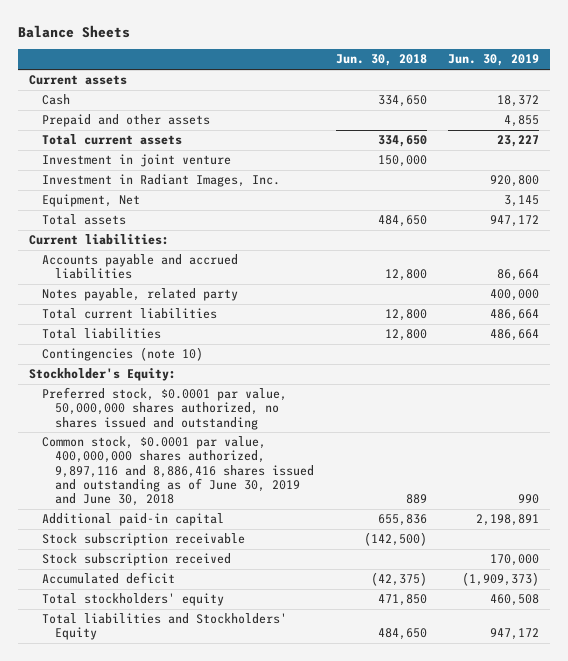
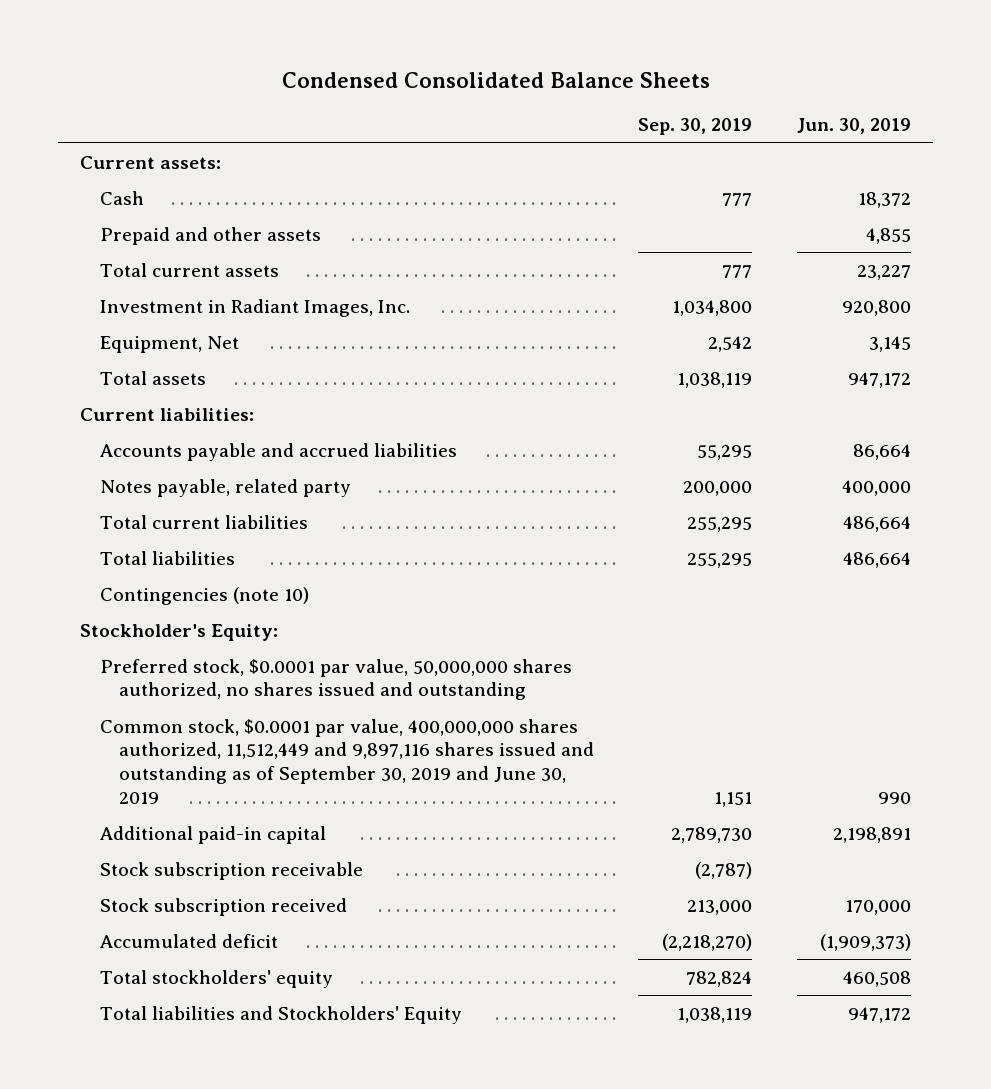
[17,24,130,38] Balance Sheets -> [281,71,710,88] Condensed Consolidated Balance Sheets
[335,54,427,67] Jun. 30, 2018 -> none
none -> [638,118,753,136] Sep. 30, 2019
[28,75,127,86] Current assets -> [80,155,222,169] Current assets:
[41,154,231,168] Investment in joint venture -> none
[41,436,315,507] Common stock, $0.0001 par value, 400,000,000 shares authorized, 9,897,116 and 8,886,416 shares issued and outstanding as of June 30, 2019 and June 30, 2018 -> [99,718,594,804] Common stock, $0.0001 par value, 400,000,000 shares authorized, 11,512,449 and 9,897,116 shares issued and outstanding as of September 30, 2019 and June 30, 2019

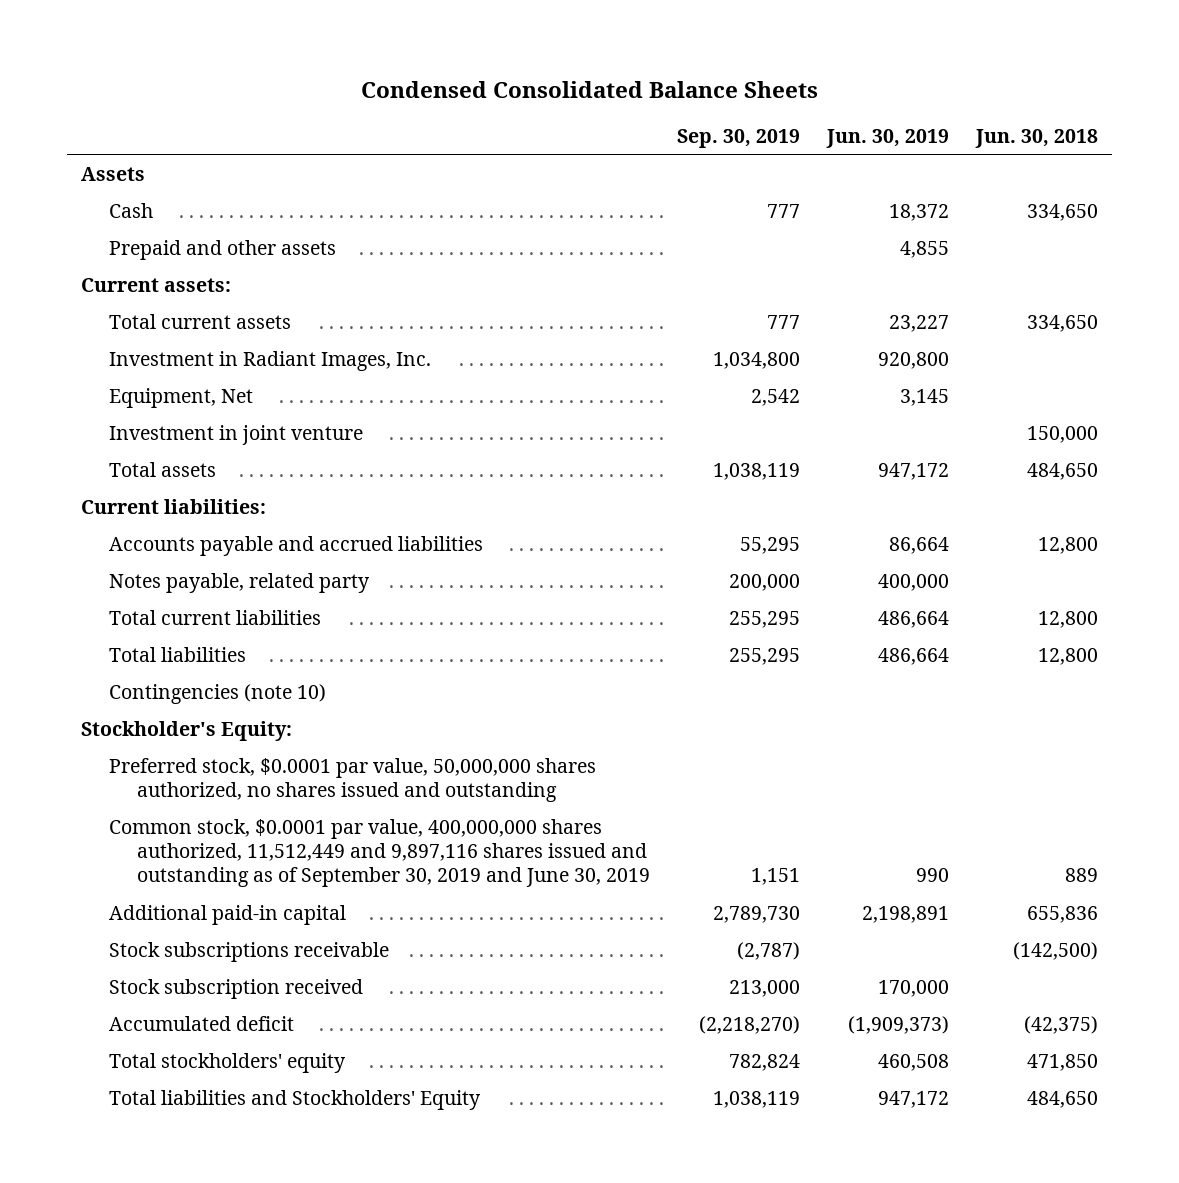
none -> [975,128,1099,148] Jun. 30, 2018
none -> [80,166,145,181] Assets
[80,155,222,169] Current assets: -> [80,277,231,292] Current assets:
none -> [109,424,364,445] Investment in joint venture
[99,861,363,880] Stock subscription receivable -> [109,941,390,962] Stock subscriptions receivable

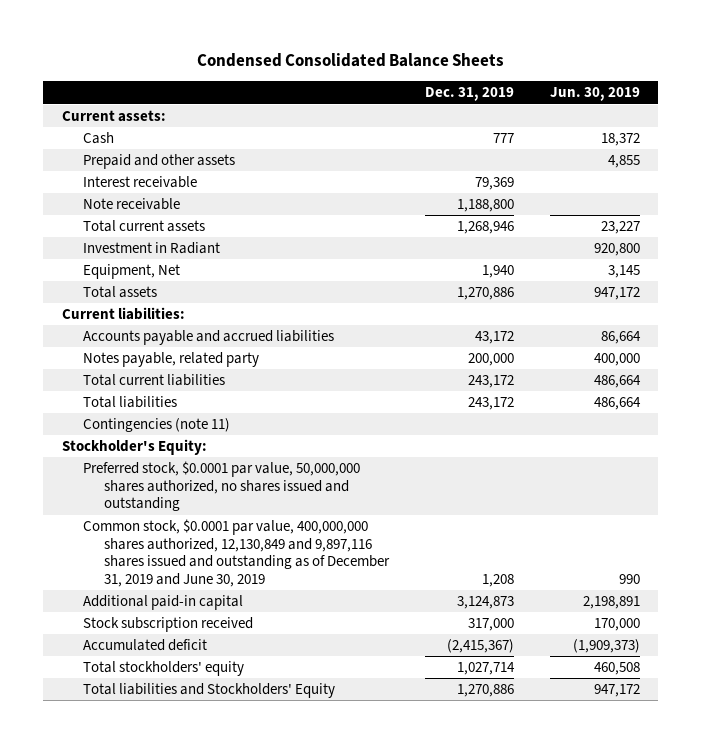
[677,128,801,148] Sep. 30, 2019 -> none
[975,128,1099,148] Jun. 30, 2018 -> none
none -> [425,87,515,102] Dec. 31, 2019
[80,166,145,181] Assets -> none
[80,277,231,292] Current assets: -> [61,110,166,123] Current assets:
none -> [82,176,197,189] Interest receivable
none -> [82,198,180,211] Note receivable
[109,350,432,371] Investment in Radiant Images, Inc. -> [82,242,220,255] Investment in Radiant
[109,424,364,445] Investment in joint venture -> none
[109,683,327,704] Contingencies (note 10) -> [82,418,230,433] Contingencies (note 11)
[109,818,651,888] Common stock, $0.0001 par value, 400,000,000 shares authorized, 11,512,449 and 9,897,116 shares issued and outstanding as of September 30, 2019 and June 30, 2019 -> [82,519,391,587] Common stock, $0.0001 par value, 400,000,000 shares authorized, 12,130,849 and 9,897,116 shares issued and outstanding as of December 31, 2019 and June 30, 2019
[109,941,390,962] Stock subscriptions receivable -> none

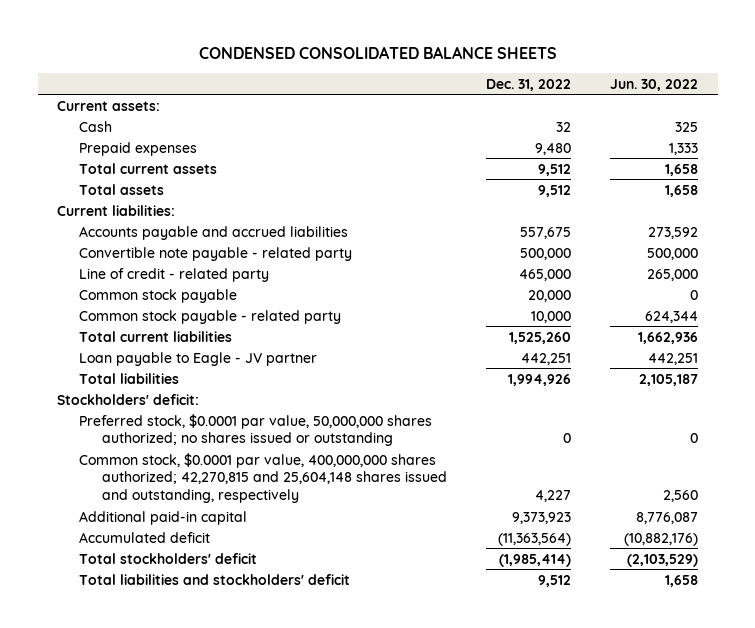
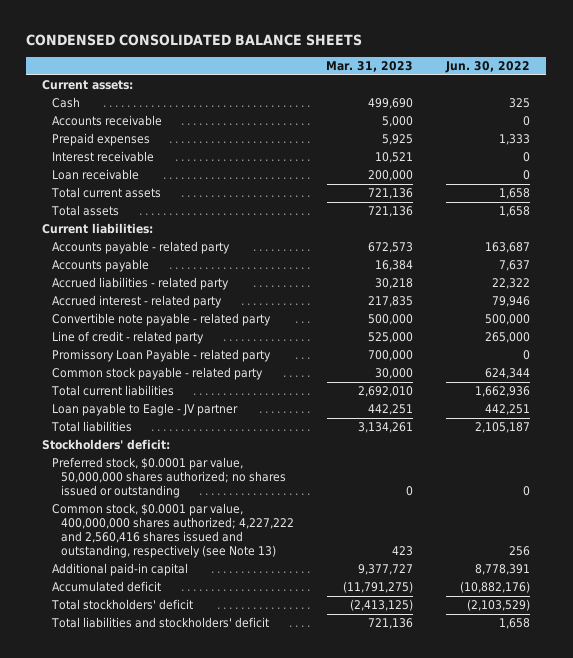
[485,78,571,91] Dec. 31, 2022 -> none
none -> [326,61,414,73] Mar. 31, 2023
none -> [51,115,162,127] Accounts receivable
none -> [51,151,154,163] Interest receivable
none -> [51,169,139,181] Loan receivable
none -> [51,241,230,255] Accounts payable - related party
[79,225,349,240] Accounts payable and accrued liabilities -> [51,259,149,273] Accounts payable
[648,226,699,239] 273,592 -> [499,260,531,272] 7,637
none -> [51,277,229,291] Accrued liabilities - related party
none -> [51,295,222,309] Accrued interest - related party
[79,288,238,303] Common stock payable -> none
none -> [51,349,271,363] Promissory Loan Payable - related party
[79,452,447,504] Common stock, $0.0001 par value, 400,000,000 shares authorized; 42,270,815 and 25,604,148 shares issued and outstanding, respectively -> [51,503,294,558] Common stock, $0.0001 par value, 400,000,000 shares authorized; 4,227,222 and 2,560,416 shares issued and outstanding, respectively (see Note 13)
[663,490,699,503] 2,560 -> [509,545,531,556] 256
[636,511,699,524] 8,776,087 -> [475,564,531,576] 8,778,391

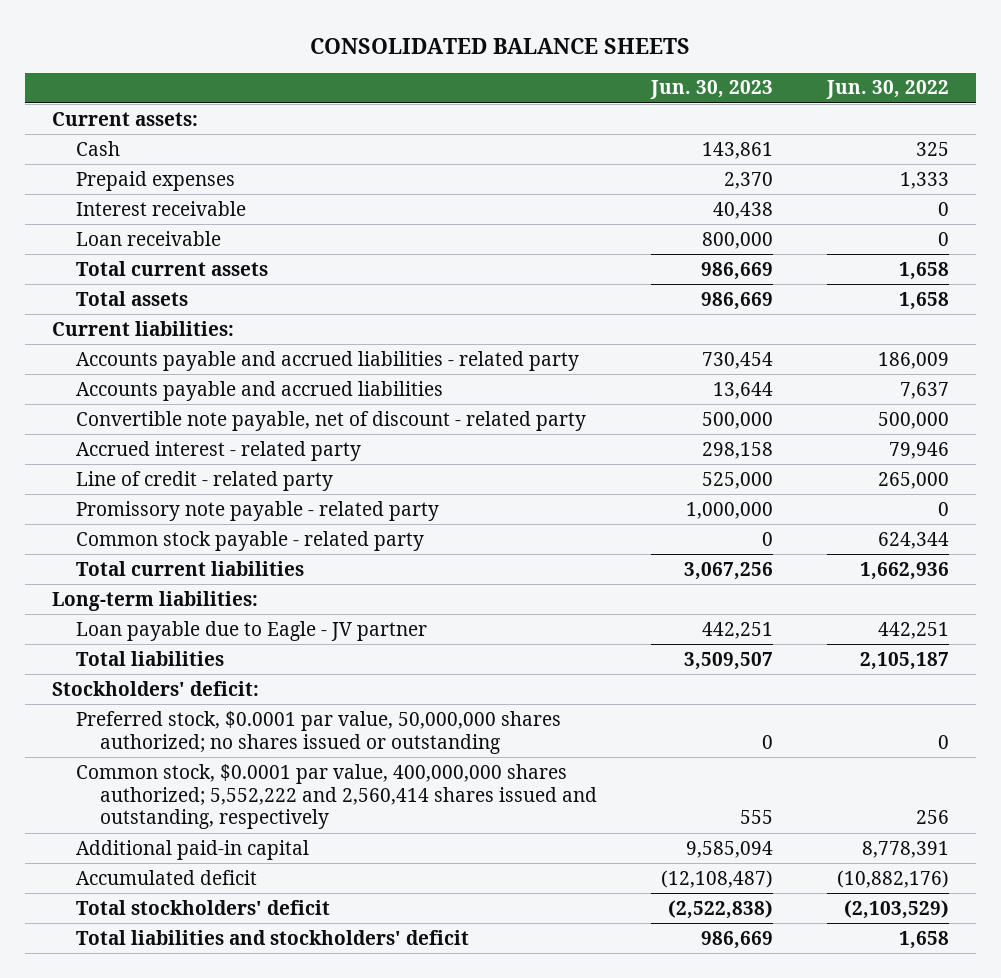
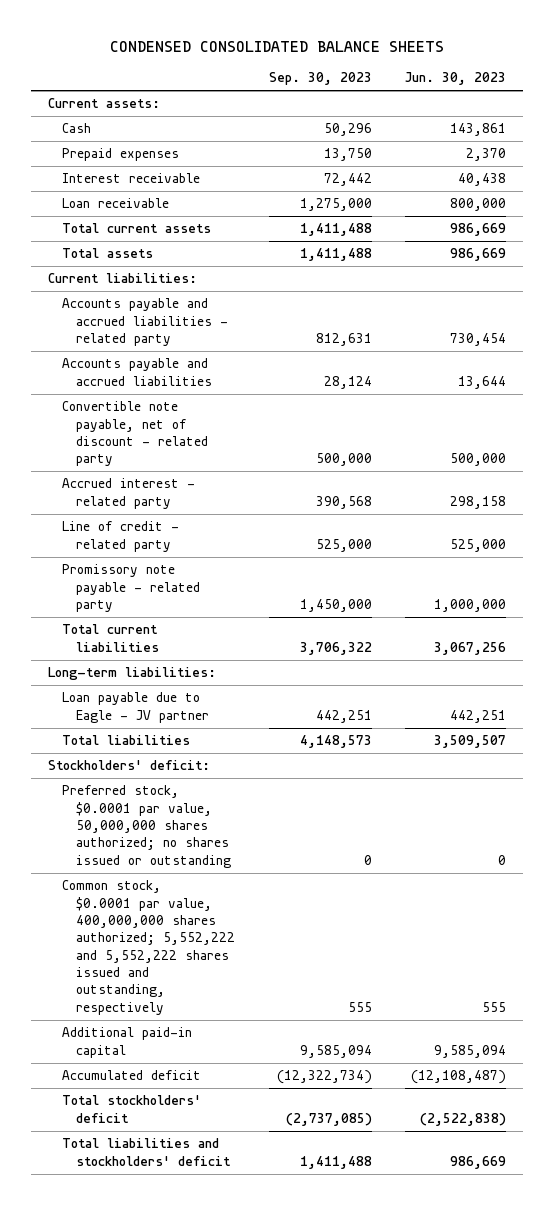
[310,37,691,54] CONSOLIDATED BALANCE SHEETS -> [110,40,445,52] CONDENSED CONSOLIDATED BALANCE SHEETS
[826,80,950,100] Jun. 30, 2022 -> none
none -> [268,72,372,86] Sep. 30, 2023
[75,530,424,551] Common stock payable - related party -> none
[75,763,598,830] Common stock, $0.0001 par value, 400,000,000 shares authorized; 5,552,222 and 2,560,414 shares issued and outstanding, respectively -> [61,880,235,1015] Common stock, $0.0001 par value, 400,000,000 shares authorized; 5,552,222 and 5,552,222 shares issued and outstanding, respectively

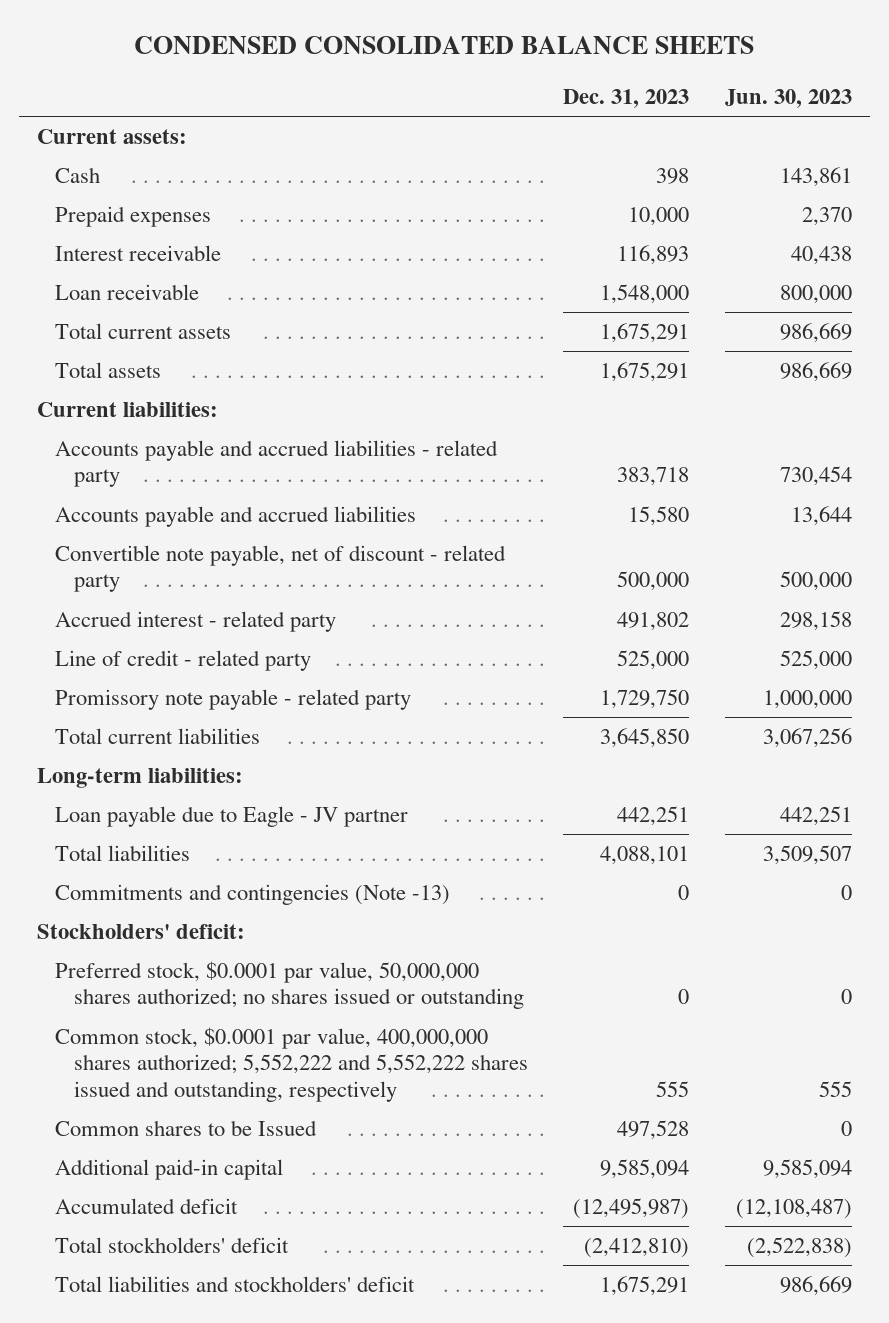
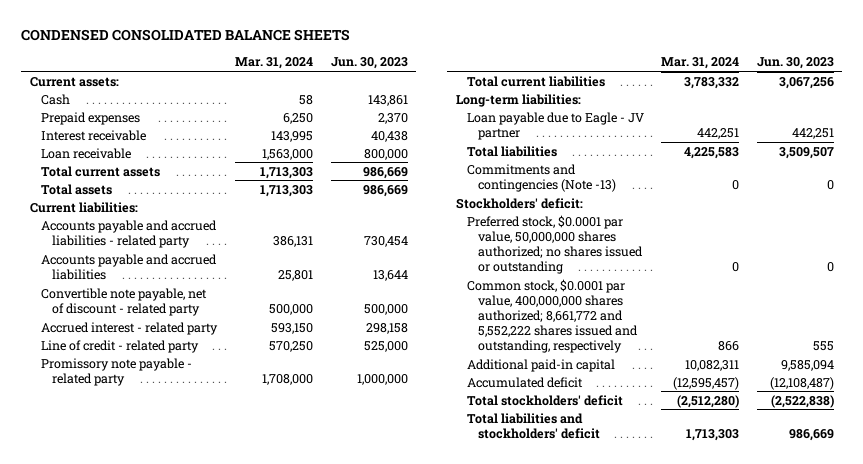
[563,88,690,108] Dec. 31, 2023 -> none
none -> [235,57,314,70] Mar. 31, 2024
[55,1120,318,1137] Common shares to be Issued -> none
[55,1027,528,1102] Common stock, $0.0001 par value, 400,000,000 shares authorized; 5,552,222 and 5,552,222 shares issued and outstanding, respectively -> [467,278,639,354] Common stock, $0.0001 par value, 400,000,000 shares authorized; 8,661,772 and 5,552,222 shares issued and outstanding, respectively

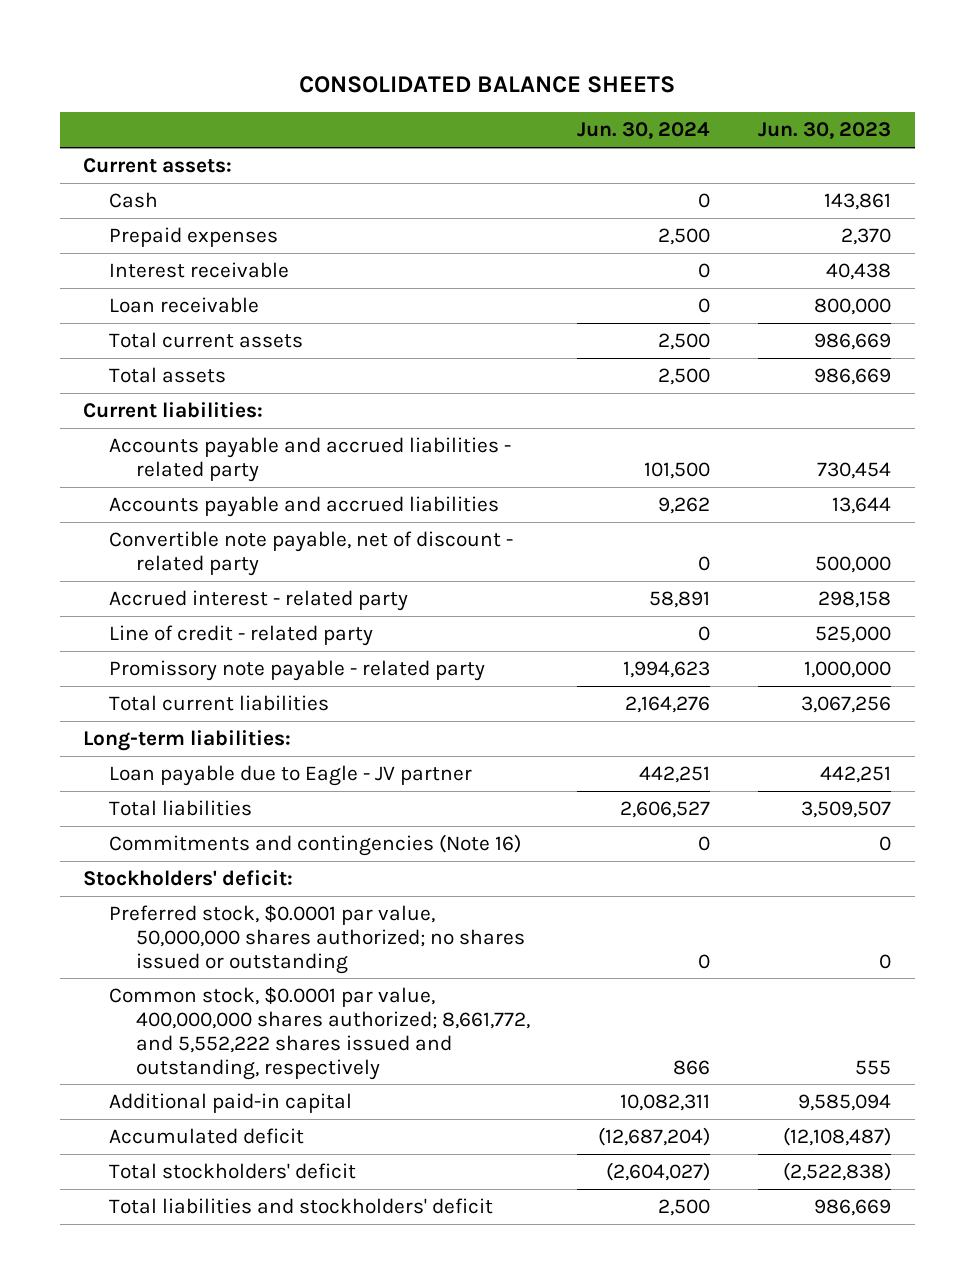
[20,29,350,42] CONDENSED CONSOLIDATED BALANCE SHEETS -> [299,75,676,93] CONSOLIDATED BALANCE SHEETS
[235,57,314,70] Mar. 31, 2024 -> none
none -> [577,122,711,140] Jun. 30, 2024
[467,163,617,192] Commitments and contingencies (Note -13) -> [109,833,522,856] Commitments and contingencies (Note 16)
[467,278,639,354] Common stock, $0.0001 par value, 400,000,000 shares authorized; 8,661,772 and 5,552,222 shares issued and outstanding, respectively -> [109,986,530,1080] Common stock, $0.0001 par value, 400,000,000 shares authorized; 8,661,772, and 5,552,222 shares issued and outstanding, respectively

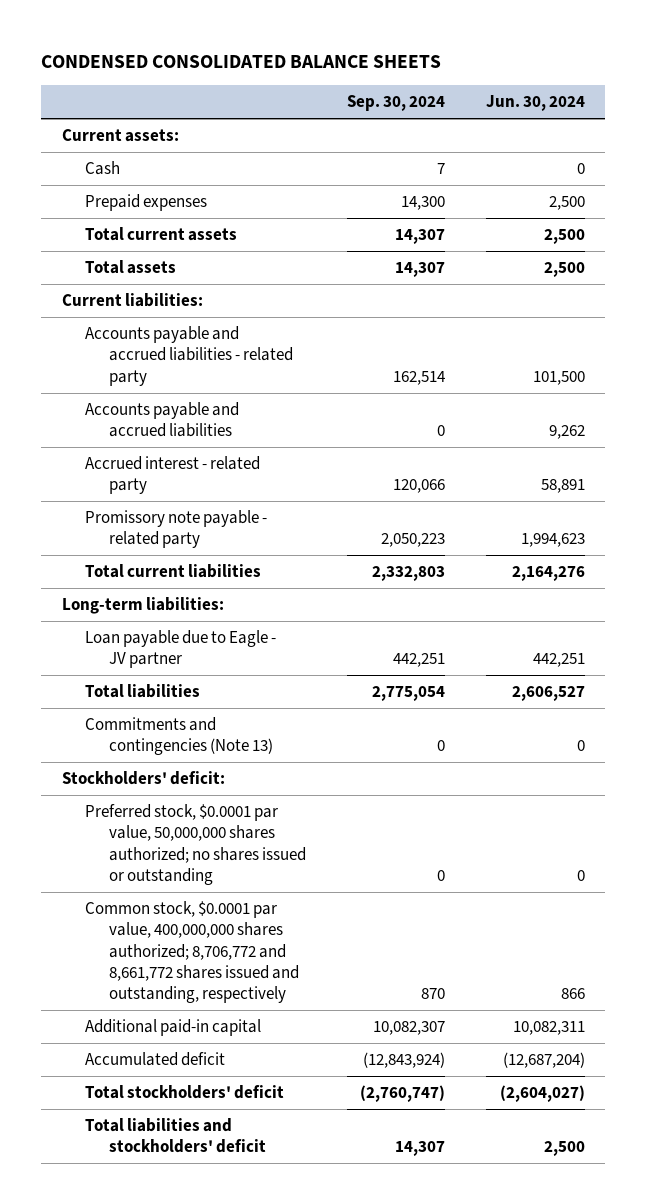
[299,75,676,93] CONSOLIDATED BALANCE SHEETS -> [41,54,442,68] CONDENSED CONSOLIDATED BALANCE SHEETS
[758,122,892,140] Jun. 30, 2023 -> none
none -> [346,95,445,112] Sep. 30, 2024
[109,261,290,278] Interest receivable -> none
[109,296,260,313] Loan receivable -> none
[109,530,514,576] Convertible note payable, net of discount - related party -> none
[109,624,374,646] Line of credit - related party -> none
[109,833,522,856] Commitments and contingencies (Note 16) -> [85,717,273,756] Commitments and contingencies (Note 13)
[109,986,530,1080] Common stock, $0.0001 par value, 400,000,000 shares authorized; 8,661,772, and 5,552,222 shares issued and outstanding, respectively -> [85,901,299,1004] Common stock, $0.0001 par value, 400,000,000 shares authorized; 8,706,772 and 8,661,772 shares issued and outstanding, respectively

